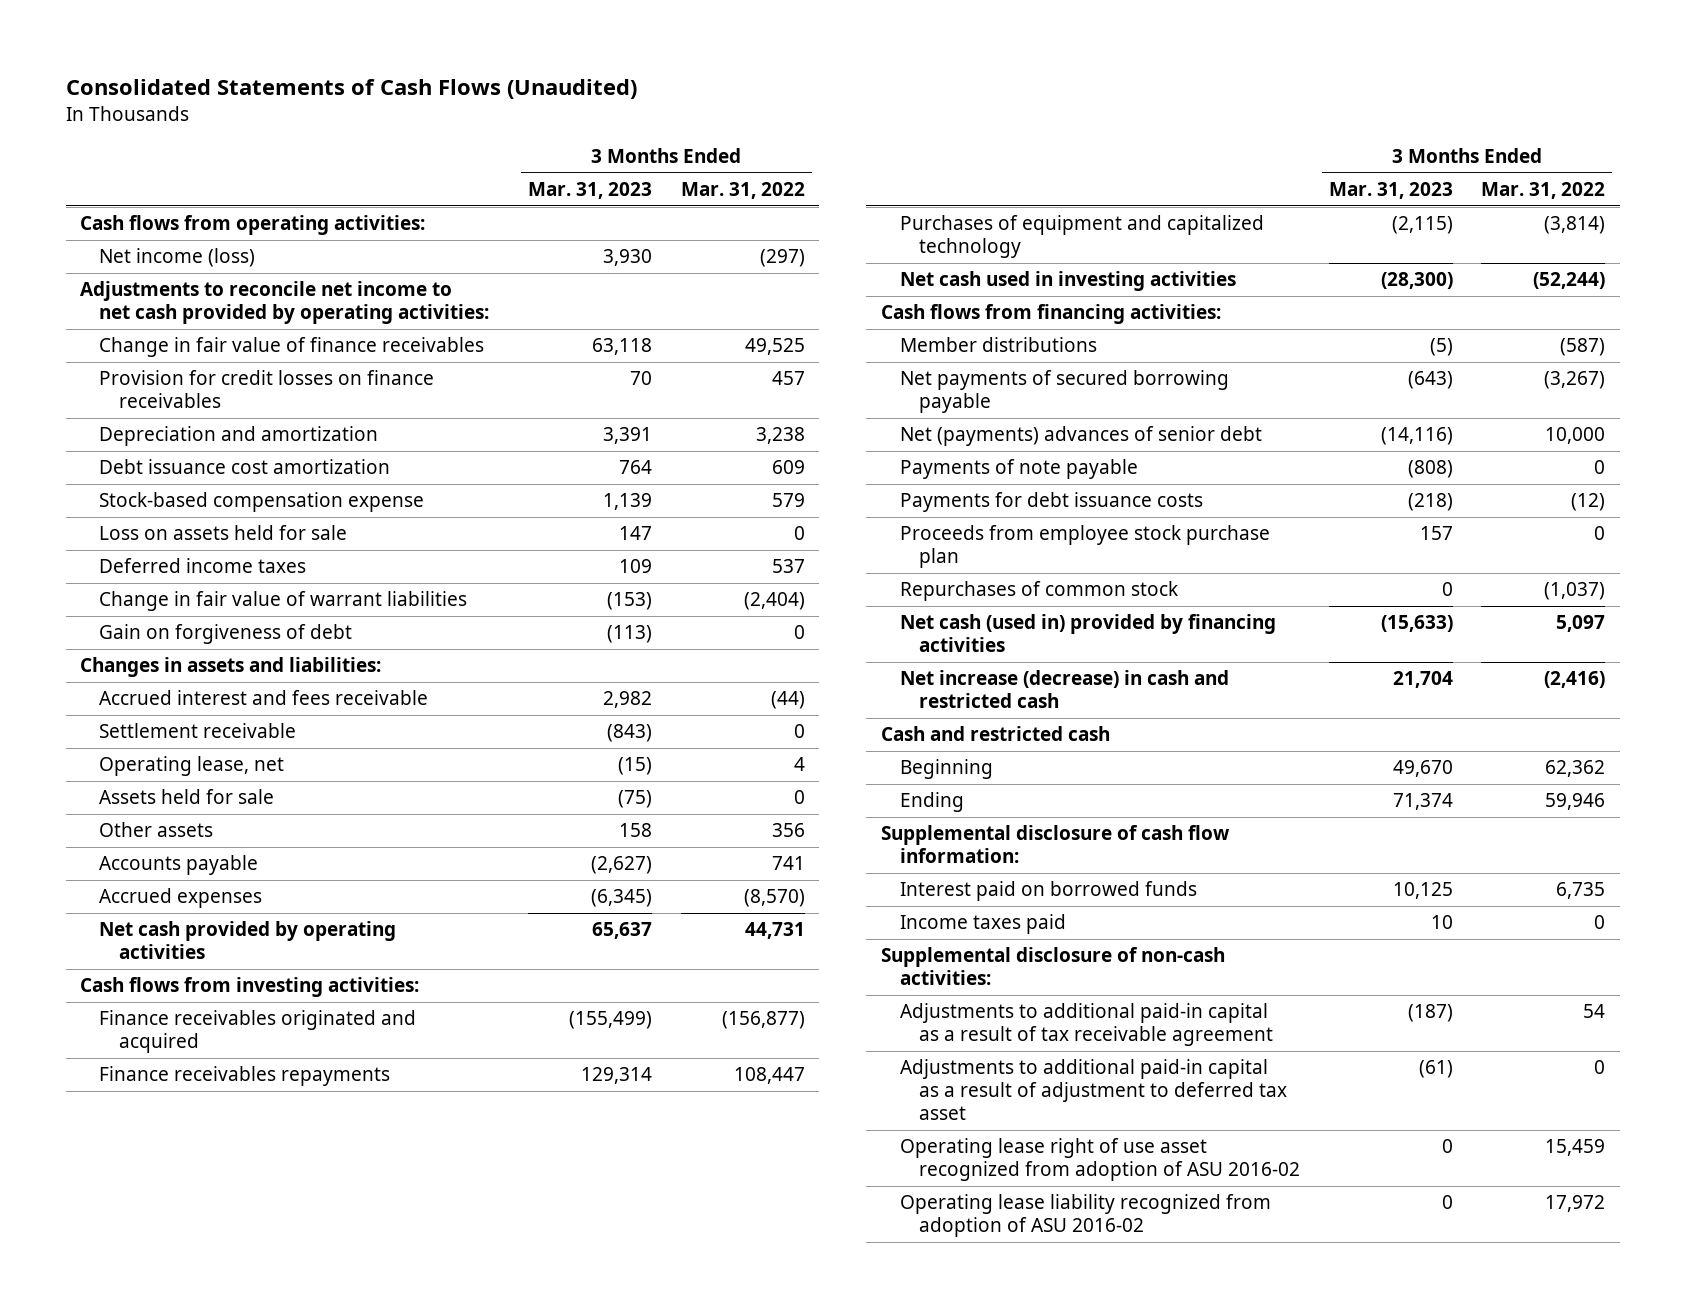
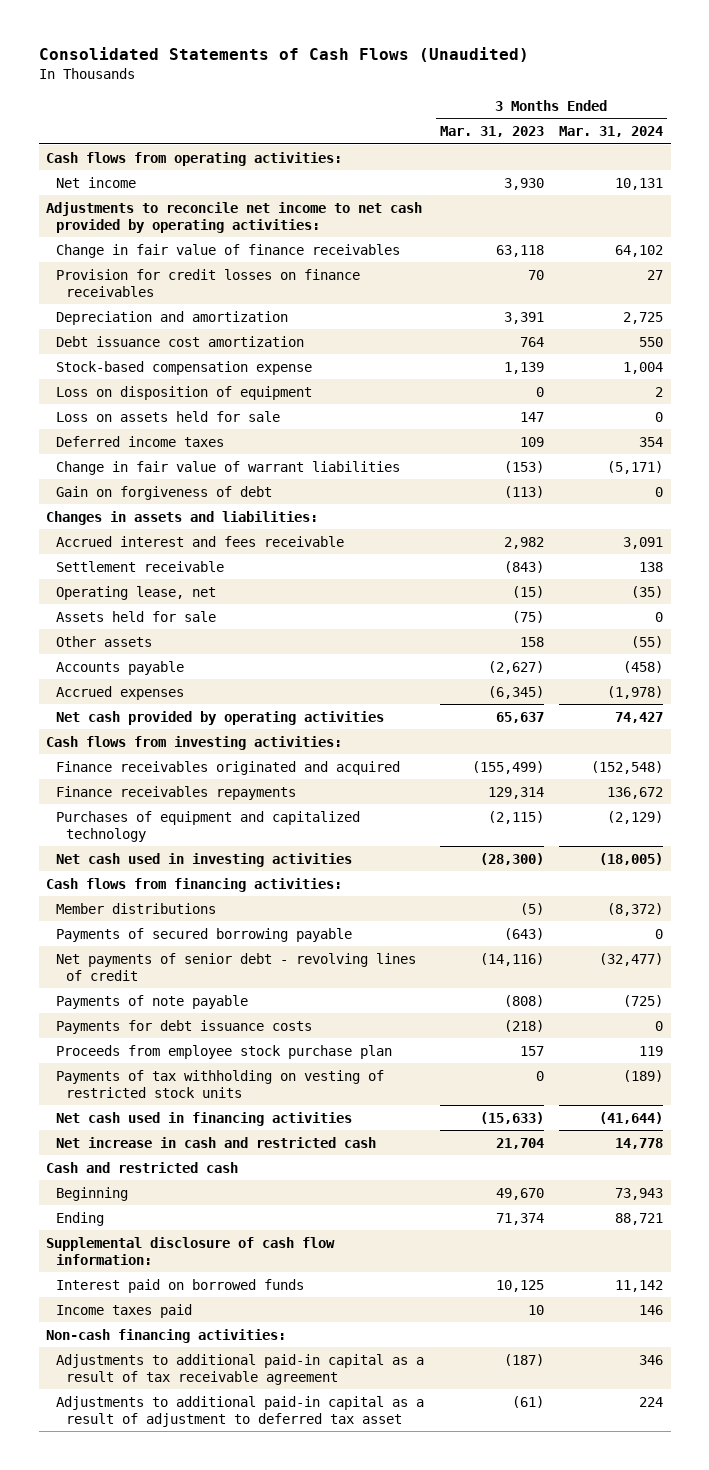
[680,182,805,200] Mar. 31, 2022 -> none
none -> [558,126,663,138] Mar. 31, 2024
[99,248,256,268] Net income (loss) -> [56,176,137,188] Net income
none -> [56,385,313,400] Loss on disposition of equipment
[899,370,1229,414] Net payments of secured borrowing payable -> [56,927,353,942] Payments of secured borrowing payable
[899,426,1262,447] Net (payments) advances of senior debt -> [56,952,417,981] Net payments of senior debt - revolving lines of credit
[899,581,1178,602] Repurchases of common stock -> none
none -> [56,1069,385,1098] Payments of tax withholding on vesting of restricted stock units
[899,614,1276,653] Net cash (used in) provided by financing activities -> [56,1111,353,1126] Net cash used in financing activities
[899,670,1229,709] Net increase (decrease) in cash and restricted cash -> [56,1136,377,1148] Net increase in cash and restricted cash
[880,947,1225,986] Supplemental disclosure of non-cash activities: -> [46,1328,287,1343] Non-cash financing activities:
[899,1138,1301,1182] Operating lease right of use asset recognized from adoption of ASU 2016-02 -> none
[899,1194,1271,1238] Operating lease liability recognized from adoption of ASU 2016-02 -> none

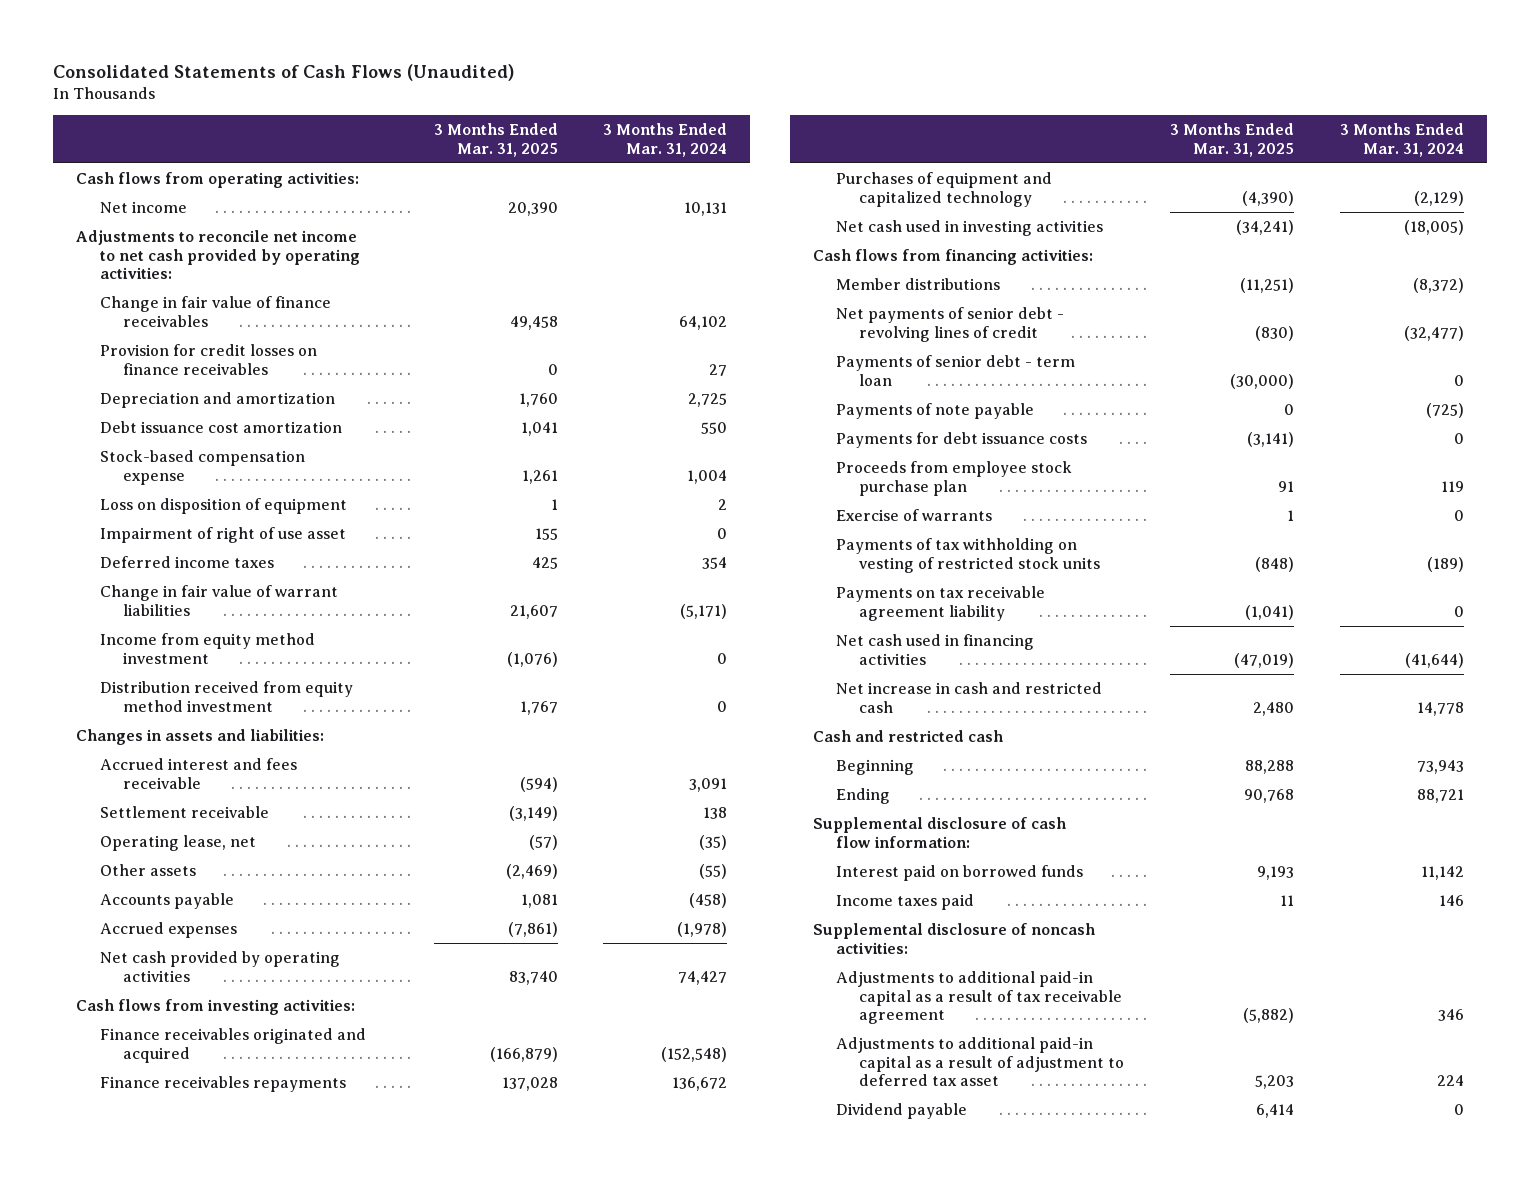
[439,126,544,138] Mar. 31, 2023 -> none
none -> [433,123,558,157] 3 Months Ended Mar. 31, 2025
[56,410,281,422] Loss on assets held for sale -> none
none -> [99,527,346,544] Impairment of right of use asset
[56,485,273,500] Gain on forgiveness of debt -> none
none -> [99,633,315,664] Income from equity method investment
none -> [99,681,353,712] Distribution received from equity method investment
[56,610,217,622] Assets held for sale -> none
[56,927,353,942] Payments of secured borrowing payable -> none
none -> [835,355,1075,386] Payments of senior debt - term loan
none -> [835,509,992,522] Exercise of warrants
none -> [835,586,1045,621] Payments on tax receivable agreement liability
[46,1328,287,1343] Non-cash financing activities: -> [812,923,1095,954] Supplemental disclosure of noncash activities:
none -> [835,1103,967,1120] Dividend payable

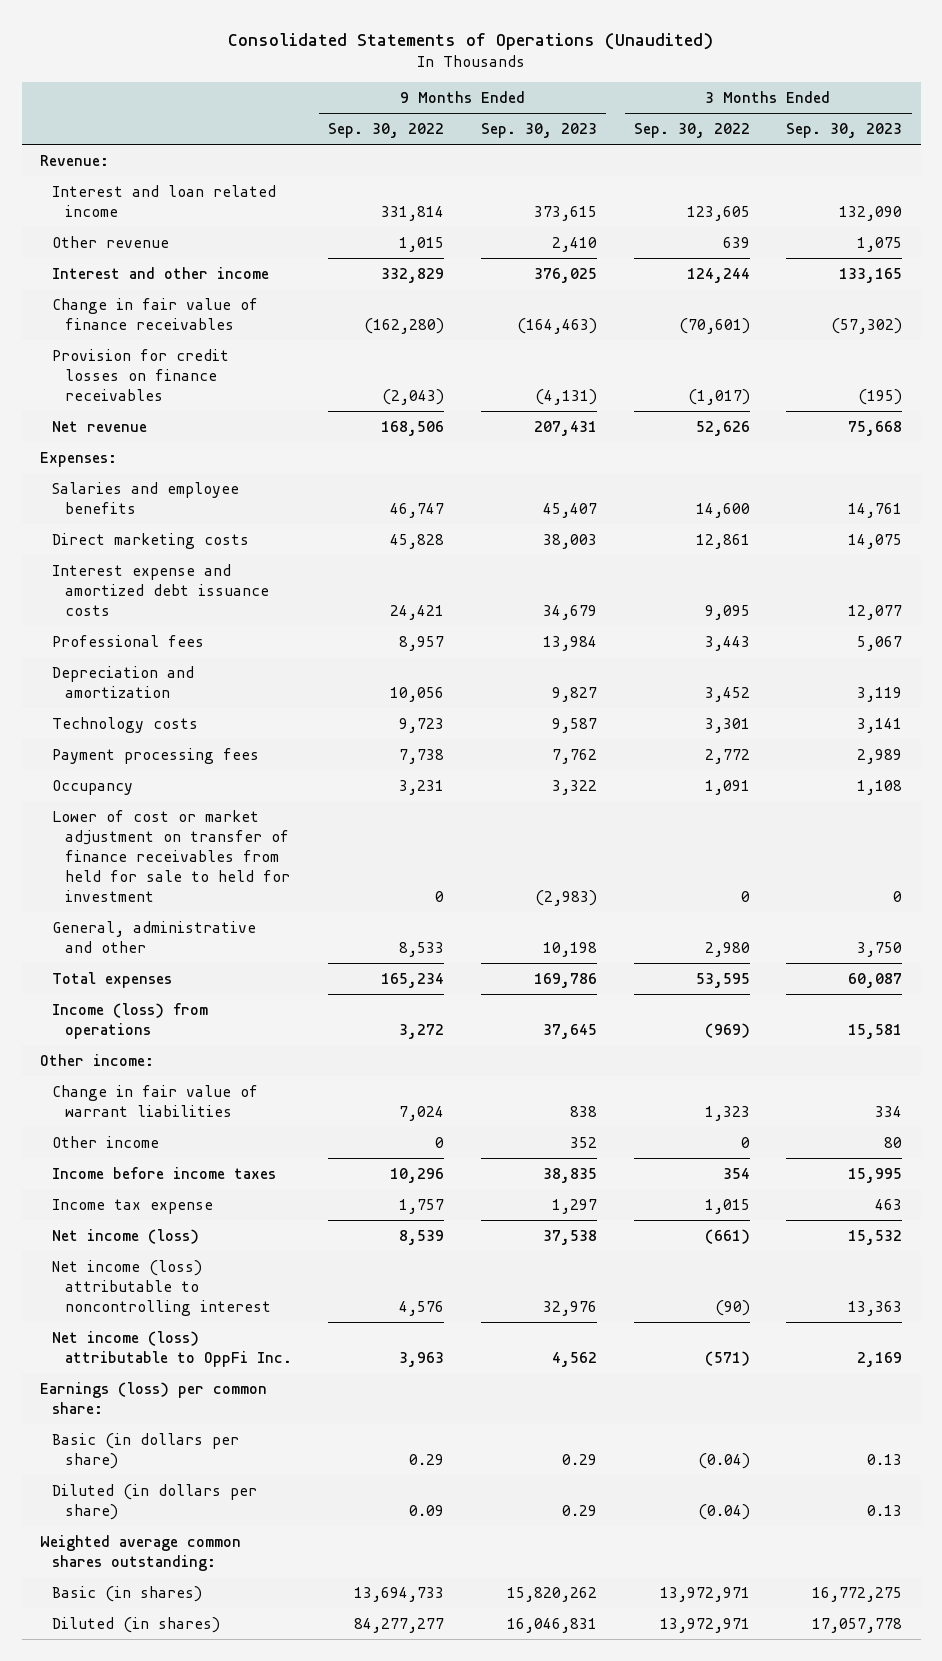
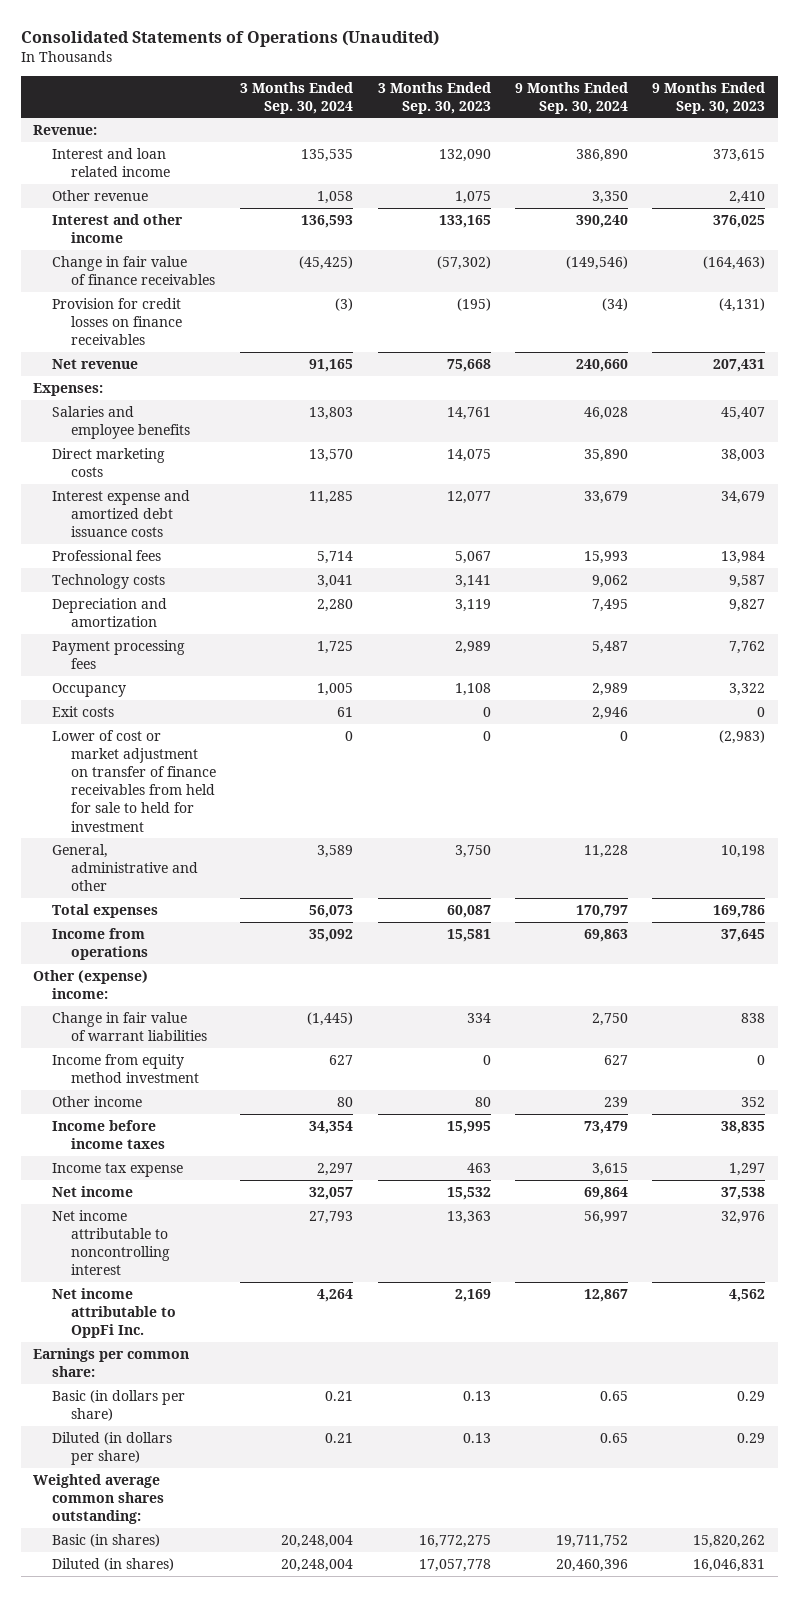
[328,123,445,139] Sep. 30, 2022 -> none
[633,123,750,139] Sep. 30, 2022 -> none
none -> [240,81,354,114] 3 Months Ended Sep. 30, 2024
none -> [515,81,629,114] 9 Months Ended Sep. 30, 2024
[52,665,195,698] Depreciation and amortization -> [52,597,168,628] Depreciation and amortization
none -> [52,705,115,717] Exit costs
[52,1002,209,1039] Income (loss) from operations -> [52,927,149,961] Income from operations
[39,1053,154,1066] Other income: -> [33,969,149,1000] Other (expense) income:
none -> [52,1053,200,1084] Income from equity method investment
[52,1228,200,1244] Net income (loss) -> [52,1185,134,1197] Net income
[52,1259,271,1316] Net income (loss) attributable to noncontrolling interest -> [52,1209,171,1276] Net income attributable to noncontrolling interest
[52,1330,292,1367] Net income (loss) attributable to OppFi Inc. -> [52,1287,177,1339] Net income attributable to OppFi Inc.
[39,1381,267,1414] Earnings (loss) per common share: -> [33,1347,190,1378] Earnings per common share:

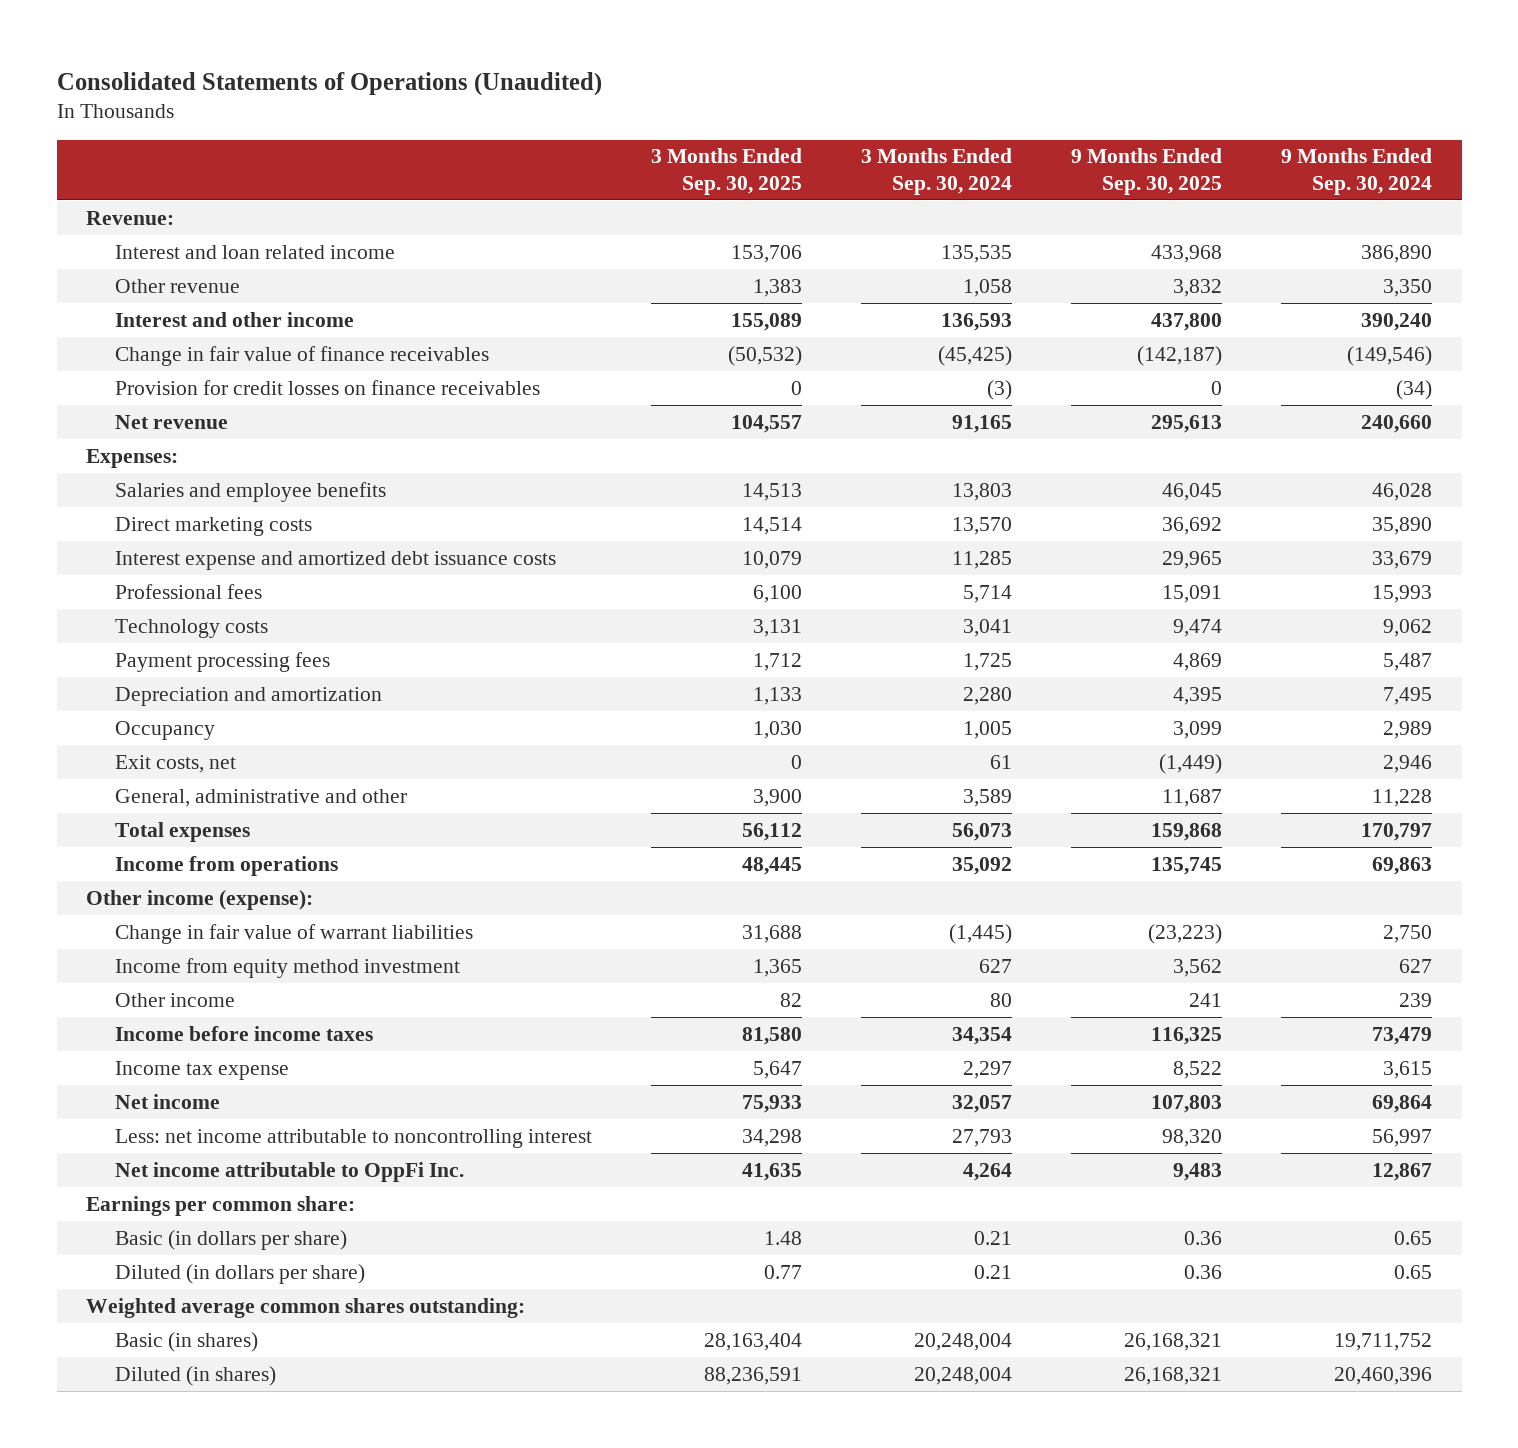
[377,81,491,114] 3 Months Ended Sep. 30, 2023 -> none
[652,81,766,114] 9 Months Ended Sep. 30, 2023 -> none
none -> [651,148,803,195] 3 Months Ended Sep. 30, 2025
none -> [1071,148,1223,195] 9 Months Ended Sep. 30, 2025
[52,597,168,628] Depreciation and amortization -> [115,686,383,706] Depreciation and amortization
[52,729,217,832] Lower of cost or market adjustment on transfer of finance receivables from held for sale to held for investment -> none
[52,705,115,717] Exit costs -> [115,754,237,773] Exit costs, net
[33,969,149,1000] Other (expense) income: -> [86,889,314,910] Other income (expense):
[52,1209,171,1276] Net income attributable to noncontrolling interest -> [115,1128,593,1148] Less: net income attributable to noncontrolling interest

